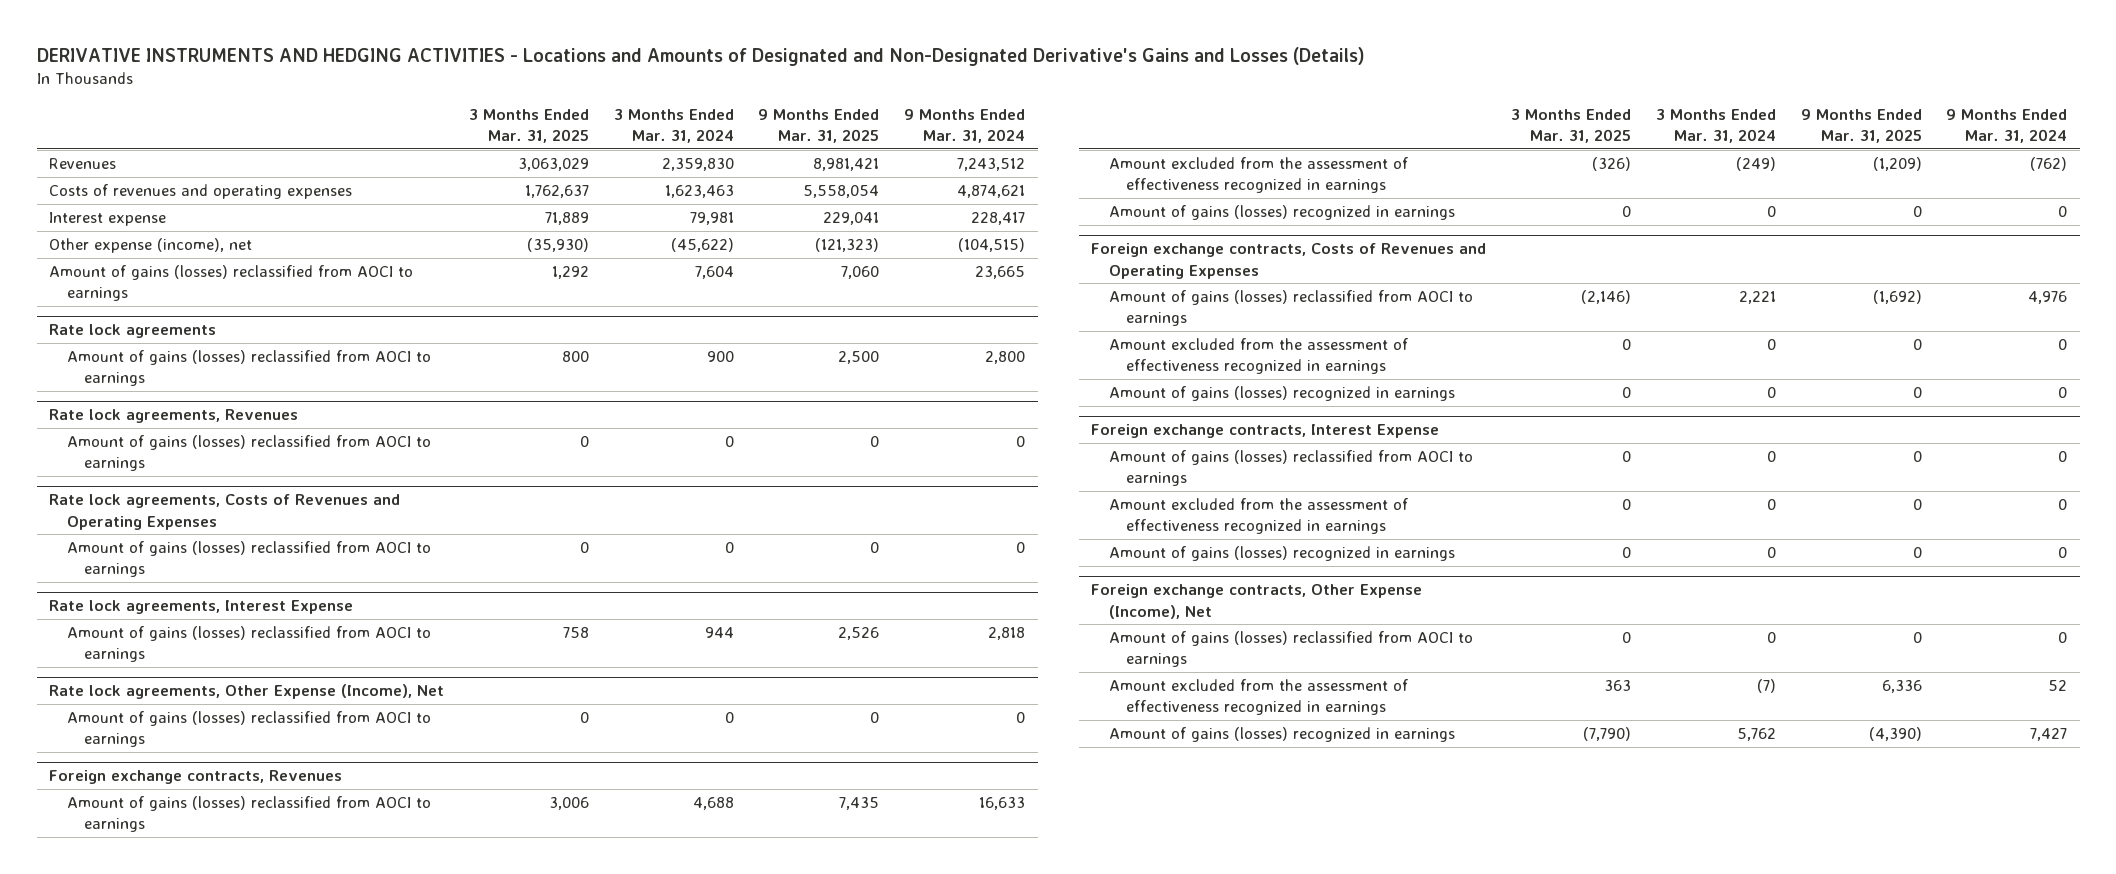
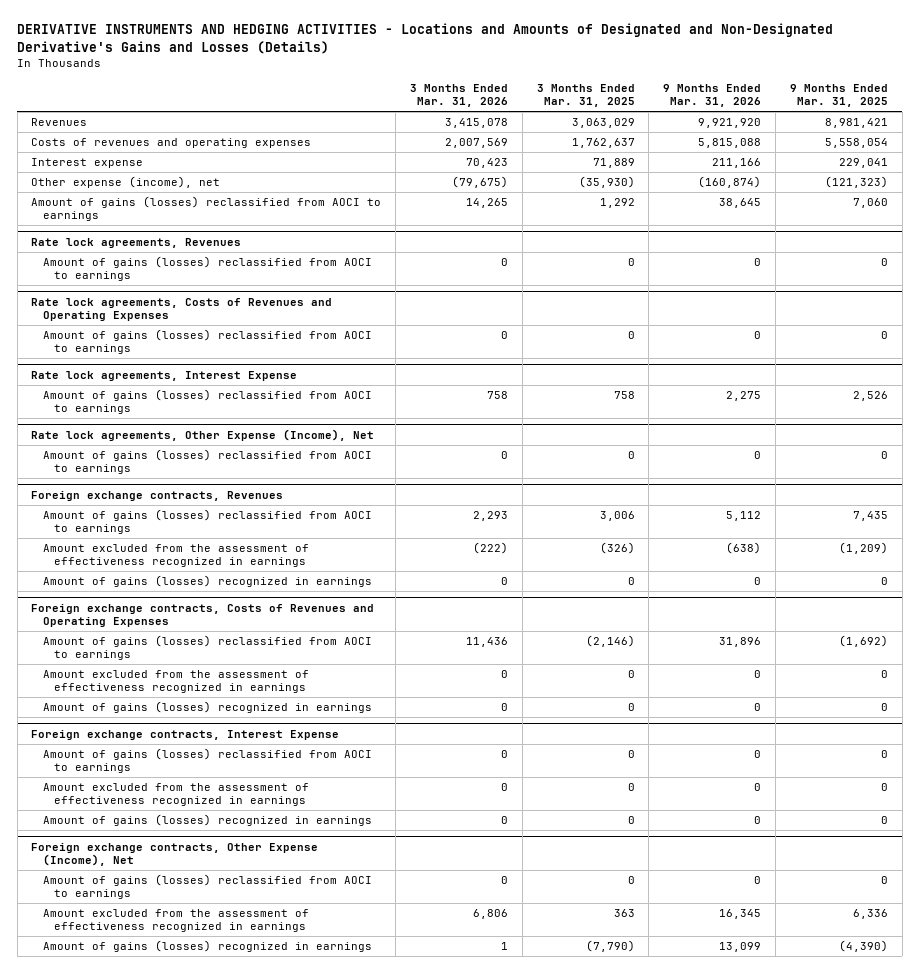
[613,108,734,143] 3 Months Ended Mar. 31, 2024 -> none
[904,108,1026,143] 9 Months Ended Mar. 31, 2024 -> none
none -> [409,84,508,108] 3 Months Ended Mar. 31, 2026
none -> [663,84,762,108] 9 Months Ended Mar. 31, 2026
[49,324,217,339] Rate lock agreements -> none
[66,349,431,387] Amount of gains (losses) reclassified from AOCI to earnings -> none

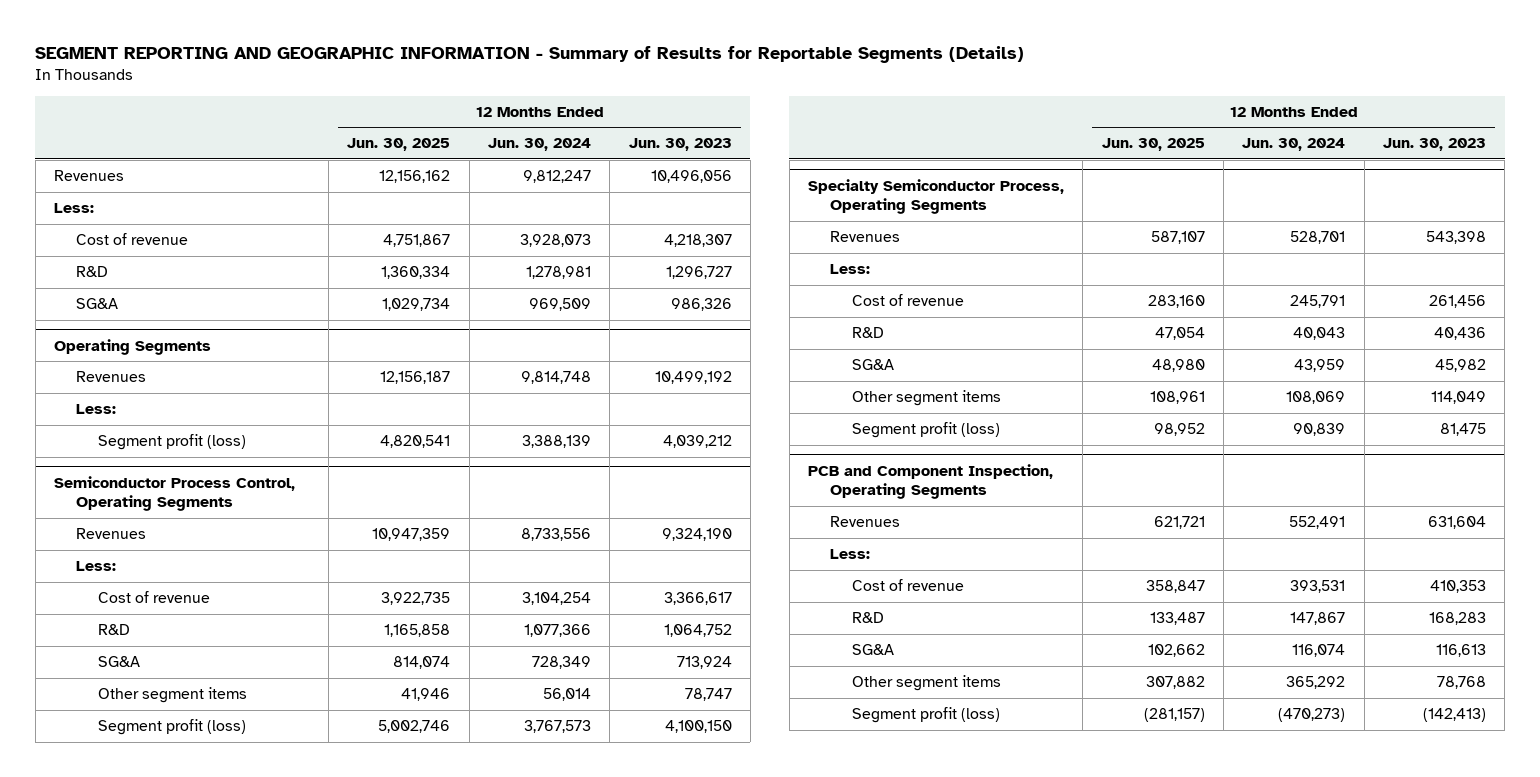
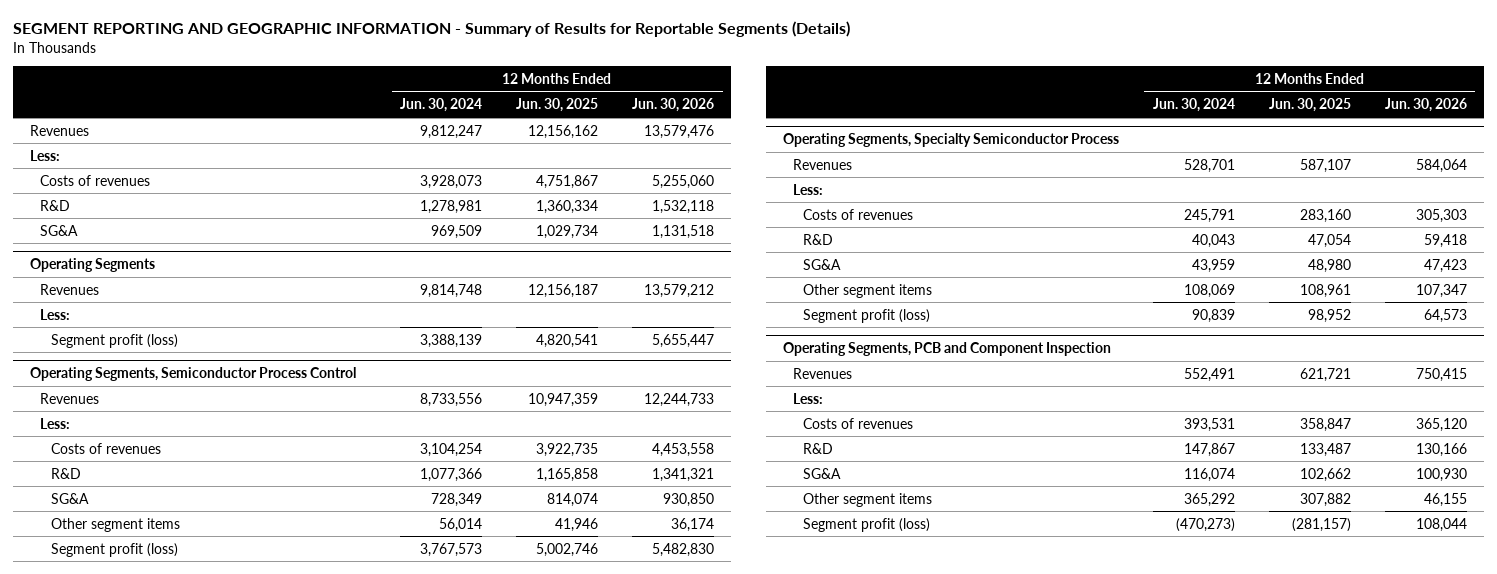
[628,138,732,152] Jun. 30, 2023 -> none
none -> [632,98,715,113] Jun. 30, 2026
[75,233,188,246] Cost of revenue -> [40,174,151,186] Costs of revenues
[53,475,295,512] Semiconductor Process Control, Operating Segments -> [30,366,357,381] Operating Segments, Semiconductor Process Control
[97,591,210,604] Cost of revenue -> [50,442,161,454] Costs of revenues
[808,178,1065,215] Specialty Semiconductor Process, Operating Segments -> [782,132,1119,147] Operating Segments, Specialty Semiconductor Process
[852,294,965,307] Cost of revenue -> [803,208,914,220] Costs of revenues
[808,463,1054,500] PCB and Component Inspection, Operating Segments -> [782,341,1111,356] Operating Segments, PCB and Component Inspection
[852,579,965,592] Cost of revenue -> [803,417,914,429] Costs of revenues

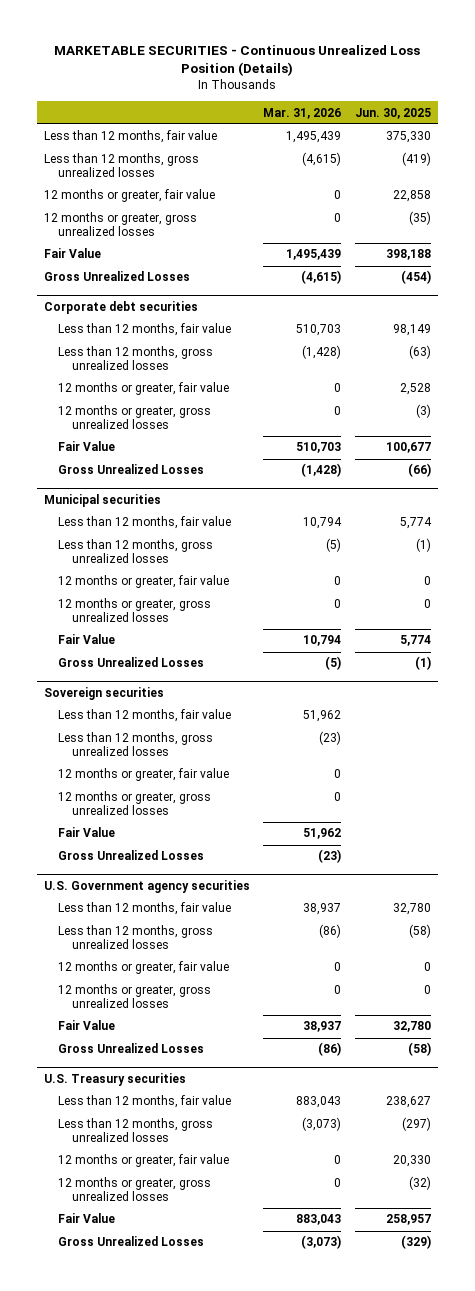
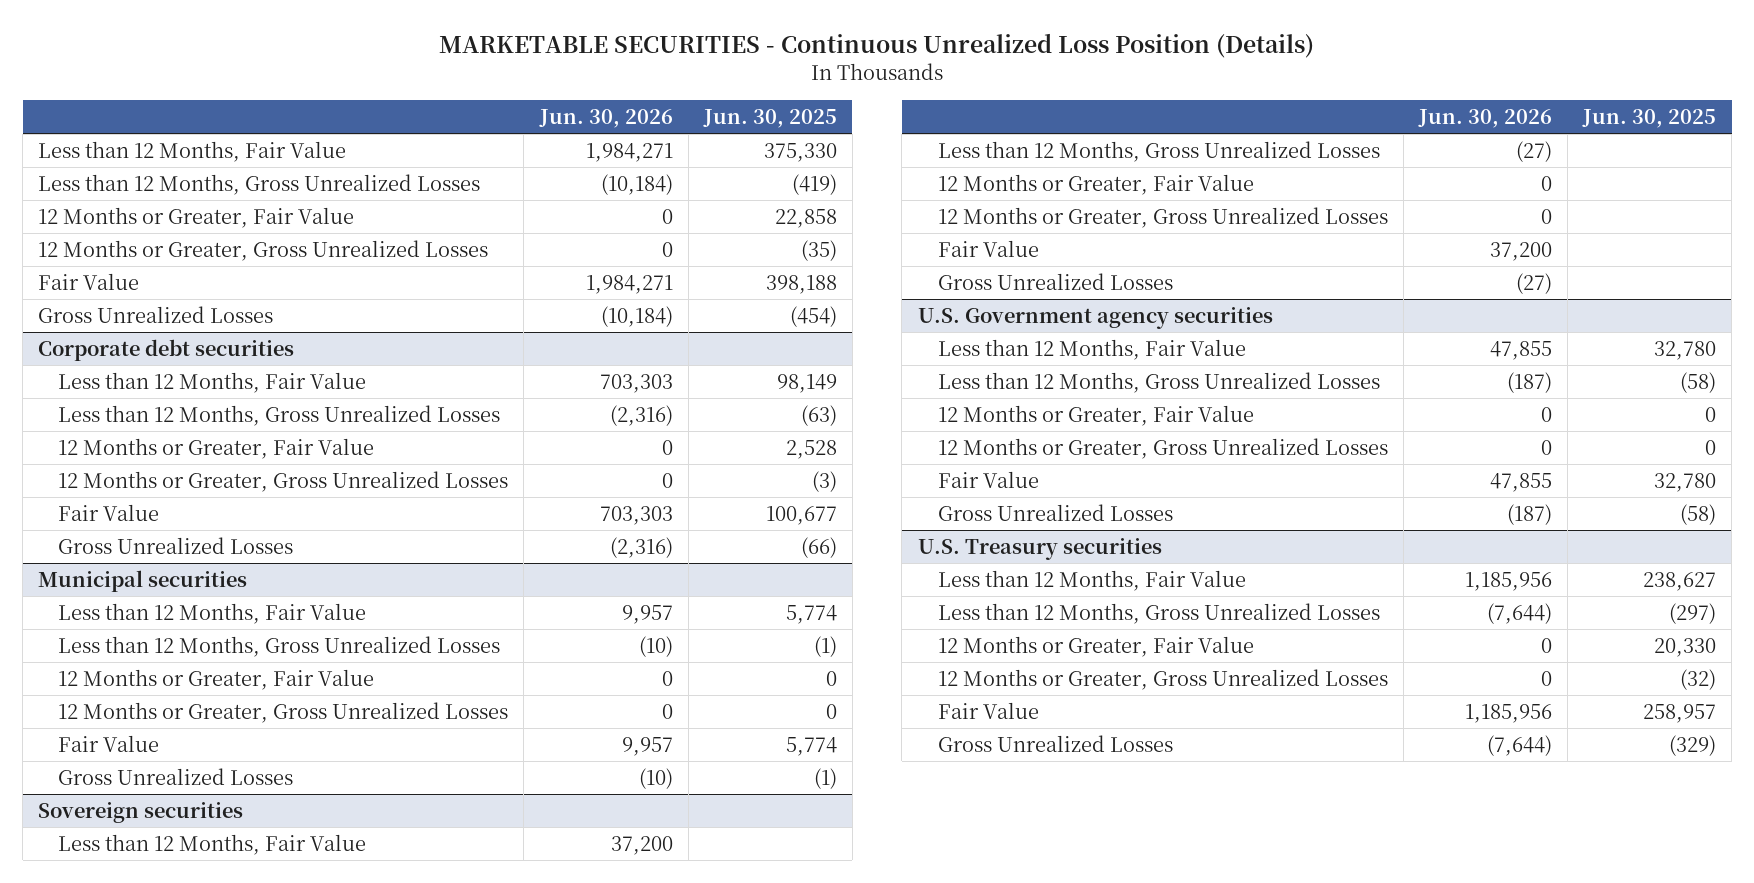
[263,107,342,119] Mar. 31, 2026 -> none
none -> [538,108,673,128] Jun. 30, 2026
[43,130,217,144] Less than 12 months, fair value -> [38,140,347,162] Less than 12 Months, Fair Value
[43,153,199,178] Less than 12 months, gross unrealized losses -> [38,173,481,195] Less than 12 Months, Gross Unrealized Losses
[43,189,215,203] 12 months or greater, fair value -> [38,206,355,228] 12 Months or Greater, Fair Value
[43,212,197,237] 12 months or greater, gross unrealized losses -> [38,239,489,261] 12 Months or Greater, Gross Unrealized Losses
[57,323,231,337] Less than 12 months, fair value -> [58,371,367,393] Less than 12 Months, Fair Value
[57,346,213,371] Less than 12 months, gross unrealized losses -> [58,404,501,426] Less than 12 Months, Gross Unrealized Losses
[57,382,229,396] 12 months or greater, fair value -> [58,437,375,459] 12 Months or Greater, Fair Value
[57,405,211,430] 12 months or greater, gross unrealized losses -> [58,470,509,492] 12 Months or Greater, Gross Unrealized Losses
[57,516,231,530] Less than 12 months, fair value -> [58,602,367,624] Less than 12 Months, Fair Value
[57,539,213,564] Less than 12 months, gross unrealized losses -> [58,635,501,657] Less than 12 Months, Gross Unrealized Losses
[57,575,229,589] 12 months or greater, fair value -> [58,668,375,690] 12 Months or Greater, Fair Value
[57,598,211,623] 12 months or greater, gross unrealized losses -> [58,701,509,723] 12 Months or Greater, Gross Unrealized Losses
[57,709,231,723] Less than 12 months, fair value -> [58,833,367,855] Less than 12 Months, Fair Value
[57,732,213,757] Less than 12 months, gross unrealized losses -> [937,140,1380,162] Less than 12 Months, Gross Unrealized Losses
[57,768,229,782] 12 months or greater, fair value -> [937,173,1254,195] 12 Months or Greater, Fair Value
[57,791,211,816] 12 months or greater, gross unrealized losses -> [937,206,1388,228] 12 Months or Greater, Gross Unrealized Losses
[57,902,231,916] Less than 12 months, fair value -> [937,338,1246,360] Less than 12 Months, Fair Value
[57,925,213,950] Less than 12 months, gross unrealized losses -> [937,371,1380,393] Less than 12 Months, Gross Unrealized Losses
[57,961,229,975] 12 months or greater, fair value -> [937,404,1254,426] 12 Months or Greater, Fair Value
[57,984,211,1009] 12 months or greater, gross unrealized losses -> [937,437,1388,459] 12 Months or Greater, Gross Unrealized Losses
[57,1095,231,1109] Less than 12 months, fair value -> [937,569,1246,591] Less than 12 Months, Fair Value
[57,1118,213,1143] Less than 12 months, gross unrealized losses -> [937,602,1380,624] Less than 12 Months, Gross Unrealized Losses
[57,1154,229,1168] 12 months or greater, fair value -> [937,635,1254,657] 12 Months or Greater, Fair Value
[57,1177,211,1202] 12 months or greater, gross unrealized losses -> [937,668,1388,690] 12 Months or Greater, Gross Unrealized Losses

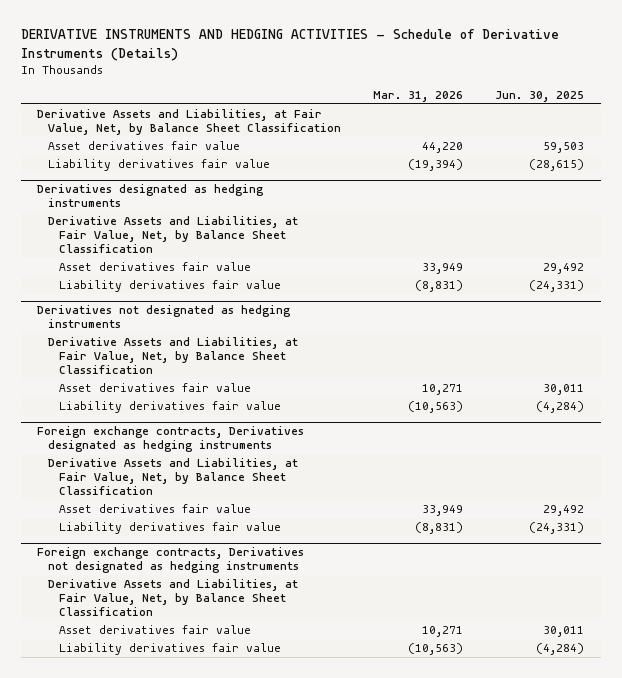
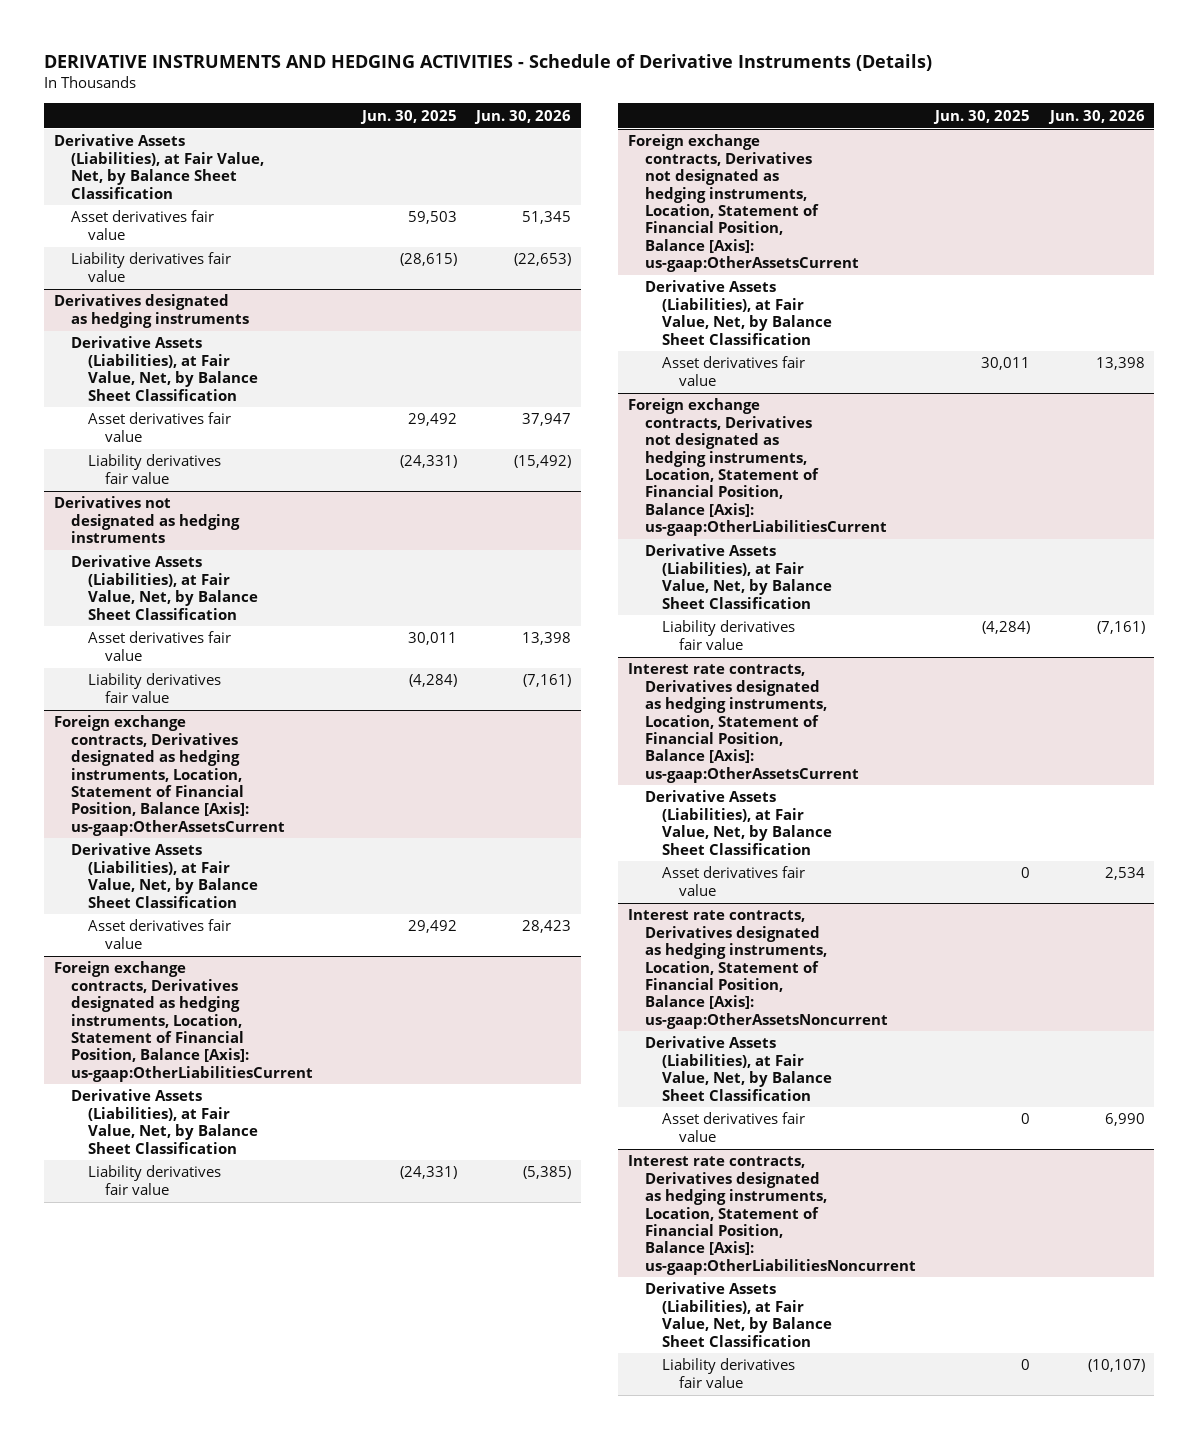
[373,90,464,102] Mar. 31, 2026 -> none
none -> [473,109,571,124] Jun. 30, 2026
[37,109,341,136] Derivative Assets and Liabilities, at Fair Value, Net, by Balance Sheet Classification -> [54,134,265,199] Derivative Assets (Liabilities), at Fair Value, Net, by Balance Sheet Classification
[47,216,298,254] Derivative Assets and Liabilities, at Fair Value, Net, by Balance Sheet Classification -> [71,336,259,401] Derivative Assets (Liabilities), at Fair Value, Net, by Balance Sheet Classification
[47,337,298,375] Derivative Assets and Liabilities, at Fair Value, Net, by Balance Sheet Classification -> [71,555,259,620] Derivative Assets (Liabilities), at Fair Value, Net, by Balance Sheet Classification
[37,426,305,453] Foreign exchange contracts, Derivatives designated as hedging instruments -> none
none -> [54,715,286,836] Foreign exchange contracts, Derivatives designated as hedging instruments, Location, Statement of Financial Position, Balance [Axis]: us-gaap:OtherAssetsCurrent
[47,458,298,496] Derivative Assets and Liabilities, at Fair Value, Net, by Balance Sheet Classification -> [71,843,259,908] Derivative Assets (Liabilities), at Fair Value, Net, by Balance Sheet Classification
none -> [54,961,314,1082] Foreign exchange contracts, Derivatives designated as hedging instruments, Location, Statement of Financial Position, Balance [Axis]: us-gaap:OtherLiabilitiesCurrent
none -> [71,1089,259,1154] Derivative Assets (Liabilities), at Fair Value, Net, by Balance Sheet Classification
[37,547,305,574] Foreign exchange contracts, Derivatives not designated as hedging instruments -> none
none -> [627,134,859,272] Foreign exchange contracts, Derivatives not designated as hedging instruments, Location, Statement of Financial Position, Balance [Axis]: us-gaap:OtherAssetsCurrent
[47,579,298,617] Derivative Assets and Liabilities, at Fair Value, Net, by Balance Sheet Classification -> [644,280,832,345] Derivative Assets (Liabilities), at Fair Value, Net, by Balance Sheet Classification
none -> [627,398,887,536] Foreign exchange contracts, Derivatives not designated as hedging instruments, Location, Statement of Financial Position, Balance [Axis]: us-gaap:OtherLiabilitiesCurrent
none -> [644,544,832,609] Derivative Assets (Liabilities), at Fair Value, Net, by Balance Sheet Classification
none -> [627,663,859,783] Interest rate contracts, Derivatives designated as hedging instruments, Location, Statement of Financial Position, Balance [Axis]: us-gaap:OtherAssetsCurrent
none -> [644,790,832,855] Derivative Assets (Liabilities), at Fair Value, Net, by Balance Sheet Classification
none -> [661,866,805,896] Asset derivatives fair value
none -> [627,909,888,1029] Interest rate contracts, Derivatives designated as hedging instruments, Location, Statement of Financial Position, Balance [Axis]: us-gaap:OtherAssetsNoncurrent
none -> [644,1036,832,1101] Derivative Assets (Liabilities), at Fair Value, Net, by Balance Sheet Classification
none -> [661,1112,805,1142] Asset derivatives fair value
none -> [627,1155,916,1275] Interest rate contracts, Derivatives designated as hedging instruments, Location, Statement of Financial Position, Balance [Axis]: us-gaap:OtherLiabilitiesNoncurrent
none -> [644,1282,832,1347] Derivative Assets (Liabilities), at Fair Value, Net, by Balance Sheet Classification
none -> [661,1358,795,1388] Liability derivatives fair value

